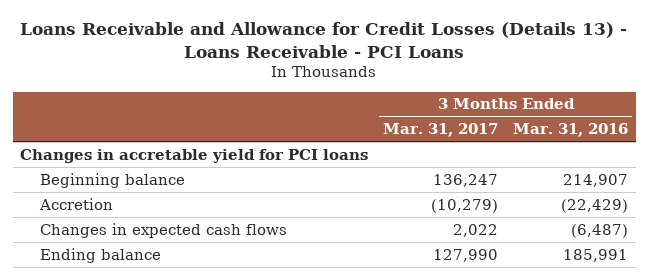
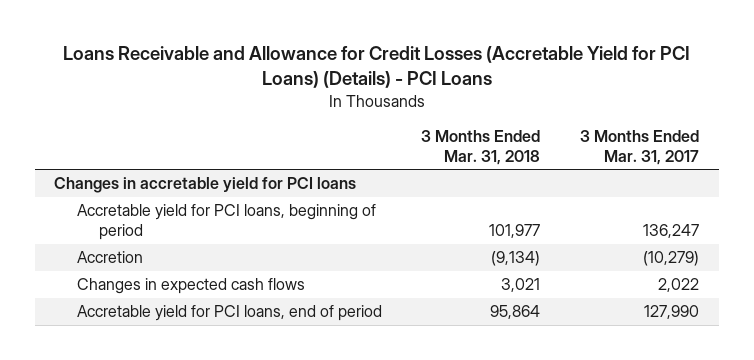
[20,22,628,58] Loans Receivable and Allowance for Credit Losses (Details 13) - Loans Receivable - PCI Loans -> [62,45,690,88] Loans Receivable and Allowance for Credit Losses (Accretable Yield for PCI Loans) (Details) - PCI Loans
[513,123,629,138] Mar. 31, 2016 -> none
none -> [421,130,541,165] 3 Months Ended Mar. 31, 2018
[39,172,185,188] Beginning balance -> [76,204,376,241] Accretable yield for PCI loans, beginning of period
[39,247,161,263] Ending balance -> [76,305,382,322] Accretable yield for PCI loans, end of period

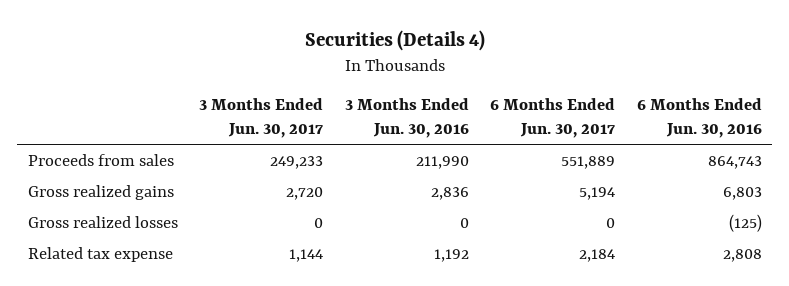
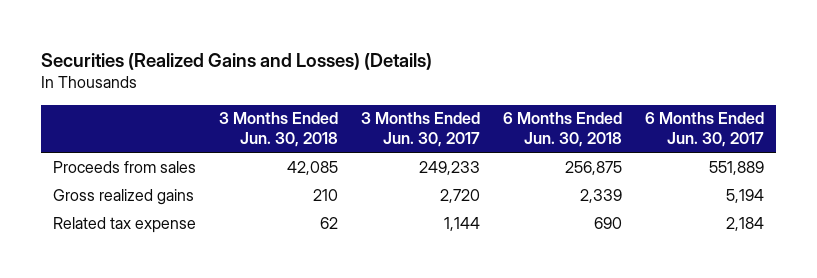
[304,29,485,51] Securities (Details 4) -> [41,52,433,70] Securities (Realized Gains and Losses) (Details)
[344,98,469,139] 3 Months Ended Jun. 30, 2016 -> none
[636,98,762,139] 6 Months Ended Jun. 30, 2016 -> none
none -> [219,112,339,148] 3 Months Ended Jun. 30, 2018
none -> [503,112,623,148] 6 Months Ended Jun. 30, 2018
[27,215,178,228] Gross realized losses -> none

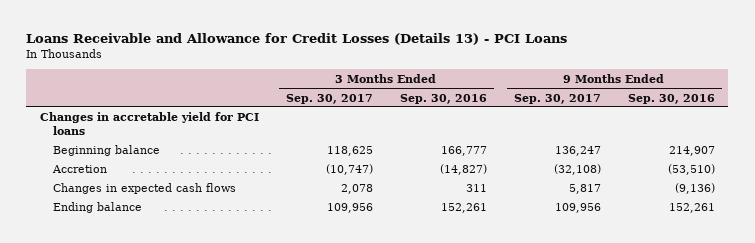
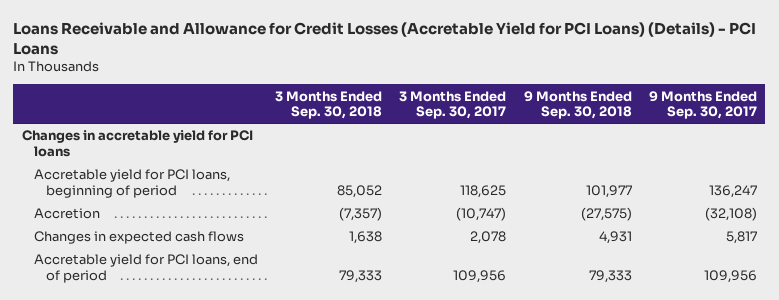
[26,33,568,46] Loans Receivable and Allowance for Credit Losses (Details 13) - PCI Loans -> [13,21,757,55] Loans Receivable and Allowance for Credit Losses (Accretable Yield for PCI Loans) (Details) - PCI Loans
[399,93,487,104] Sep. 30, 2016 -> none
[627,93,715,104] Sep. 30, 2016 -> none
none -> [275,90,383,120] 3 Months Ended Sep. 30, 2018
none -> [523,90,632,120] 9 Months Ended Sep. 30, 2018
[52,145,160,157] Beginning balance -> [33,169,230,198] Accretable yield for PCI loans, beginning of period
[52,202,142,214] Ending balance -> [33,254,258,283] Accretable yield for PCI loans, end of period

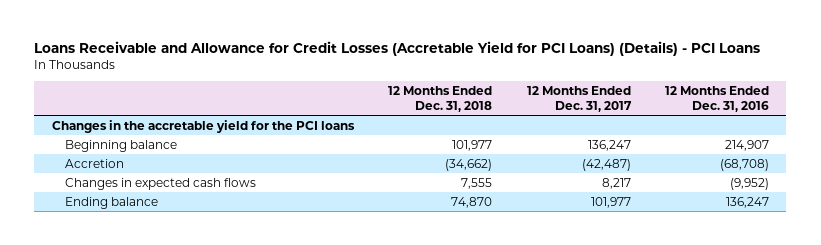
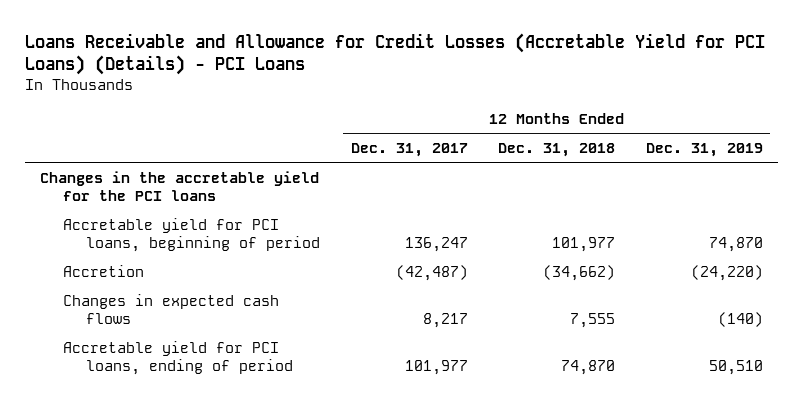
[665,85,770,112] 12 Months Ended Dec. 31, 2016 -> none
none -> [645,142,763,157] Dec. 31, 2019
[65,139,178,152] Beginning balance -> [63,217,321,252] Accretable yield for PCI loans, beginning of period
[65,196,159,209] Ending balance -> [63,340,294,375] Accretable yield for PCI loans, ending of period

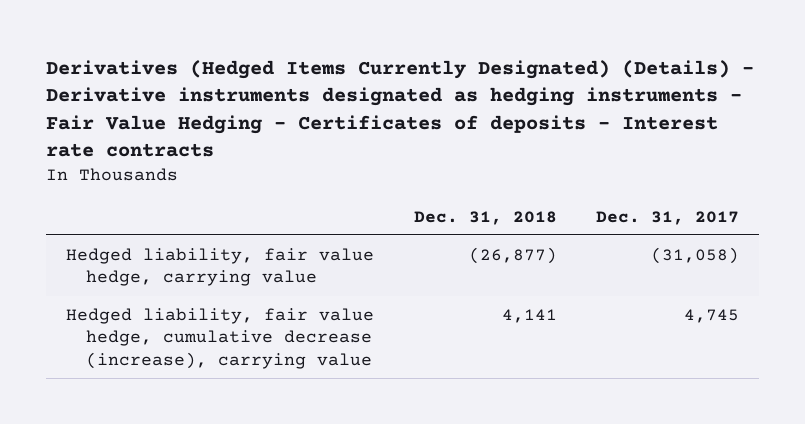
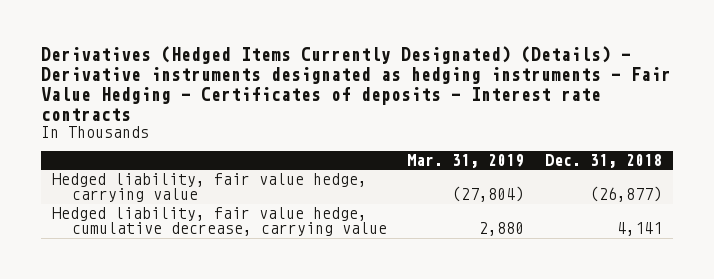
[596,210,740,225] Dec. 31, 2017 -> none
none -> [407,153,525,168] Mar. 31, 2019
[65,307,374,370] Hedged liability, fair value hedge, cumulative decrease (increase), carrying value -> [51,207,387,237] Hedged liability, fair value hedge, cumulative decrease, carrying value

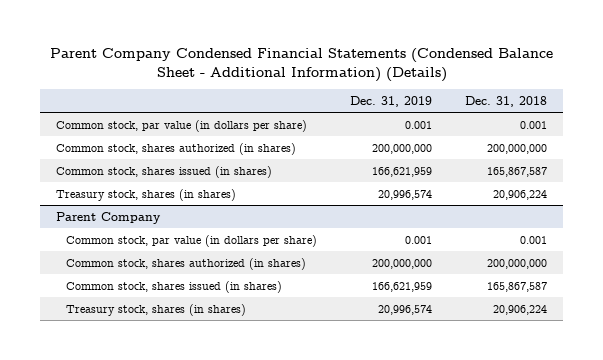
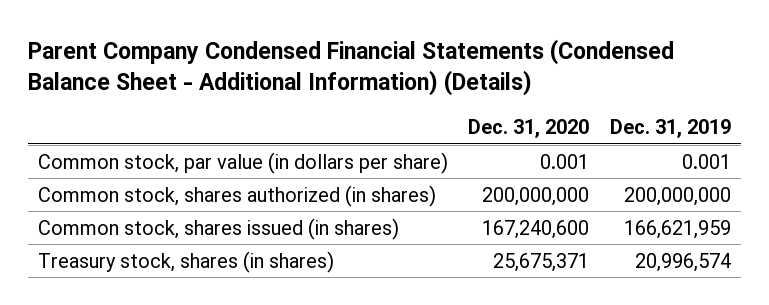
[464,95,547,107] Dec. 31, 2018 -> none
none -> [468,118,590,138] Dec. 31, 2020
[56,211,162,224] Parent Company -> none
[66,234,318,247] Common stock, par value (in dollars per share) -> none
[66,257,307,270] Common stock, shares authorized (in shares) -> none
[66,280,283,293] Common stock, shares issued (in shares) -> none
[66,303,247,316] Treasury stock, shares (in shares) -> none

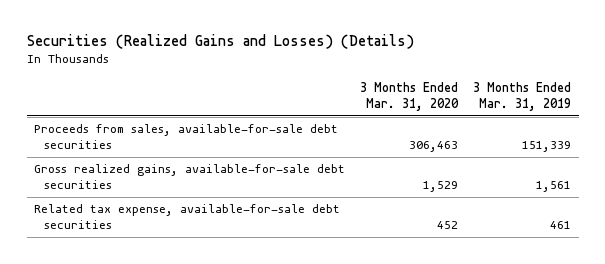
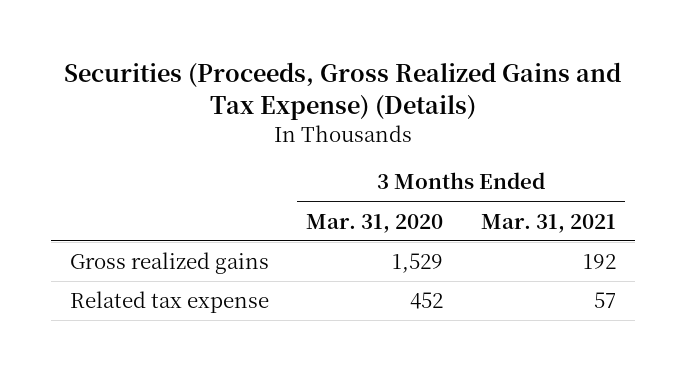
[26,34,414,50] Securities (Realized Gains and Losses) (Details) -> [63,62,621,121] Securities (Proceeds, Gross Realized Gains and Tax Expense) (Details)
[473,81,572,111] 3 Months Ended Mar. 31, 2019 -> none
none -> [480,213,616,233] Mar. 31, 2021
[34,124,339,150] Proceeds from sales, available-for-sale debt securities -> none
[34,164,346,190] Gross realized gains, available-for-sale debt securities -> [69,252,269,275] Gross realized gains
[34,204,341,230] Related tax expense, available-for-sale debt securities -> [69,291,269,314] Related tax expense

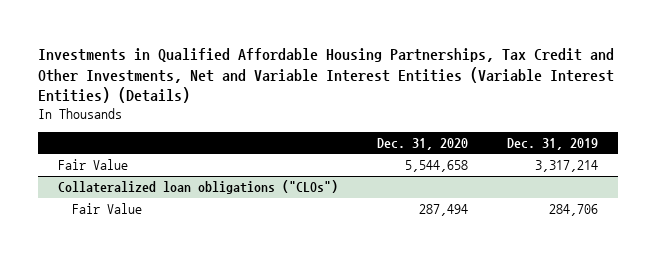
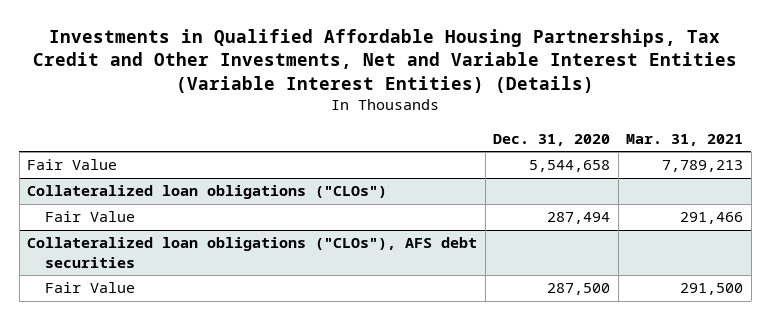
[506,137,598,150] Dec. 31, 2019 -> none
none -> [626,133,744,146] Mar. 31, 2021
none -> [27,237,478,268] Collateralized loan obligations ("CLOs"), AFS debt securities
none -> [45,282,136,294] Fair Value

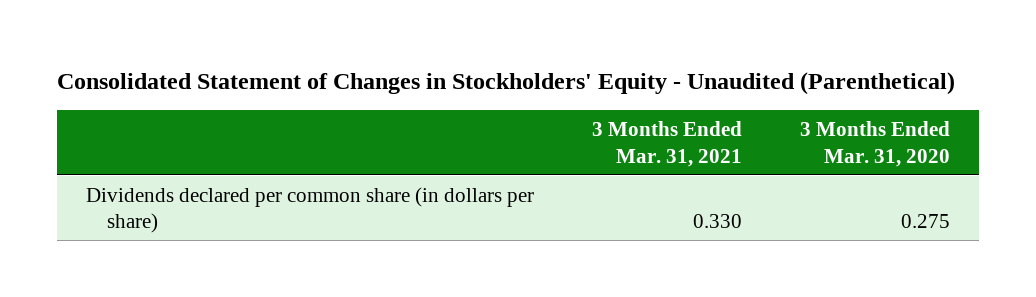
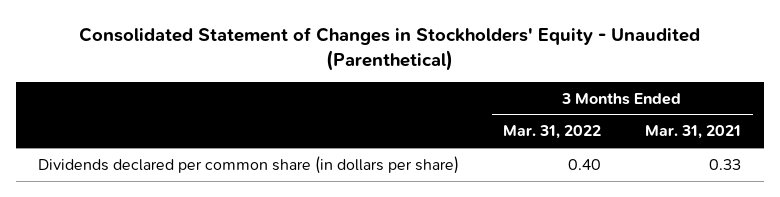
[799,120,950,167] 3 Months Ended Mar. 31, 2020 -> none
none -> [503,125,602,140] Mar. 31, 2022
[692,214,742,229] 0.330 -> [709,158,742,170] 0.33

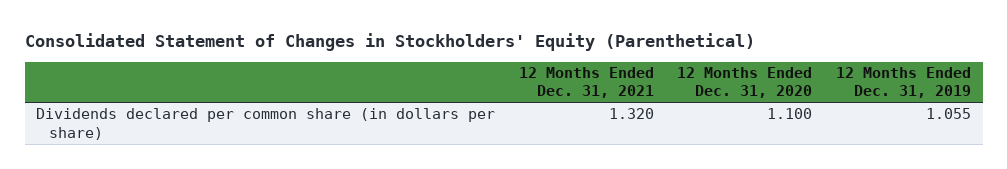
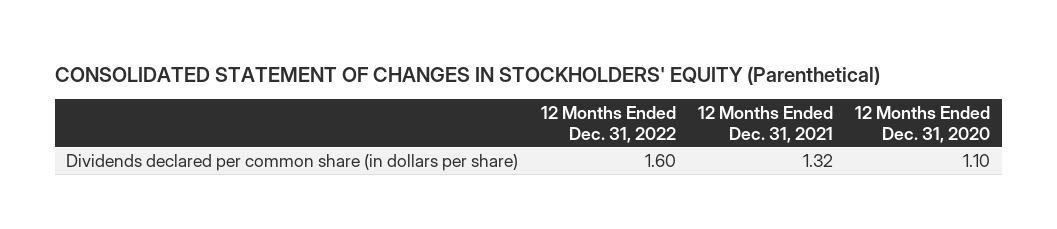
[24,33,755,52] Consolidated Statement of Changes in Stockholders' Equity (Parenthetical) -> [55,66,881,86] CONSOLIDATED STATEMENT OF CHANGES IN STOCKHOLDERS' EQUITY (Parenthetical)
[835,67,971,99] 12 Months Ended Dec. 31, 2019 -> none
none -> [540,105,676,144] 12 Months Ended Dec. 31, 2022
[608,108,654,120] 1.320 -> [803,154,834,168] 1.32
[767,108,813,120] 1.100 -> [963,154,991,168] 1.10

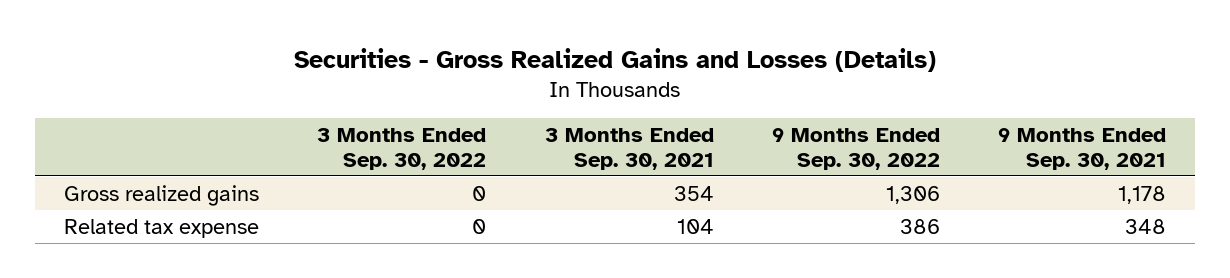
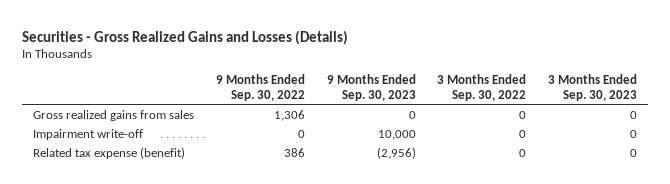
[544,127,714,170] 3 Months Ended Sep. 30, 2021 -> none
[997,127,1166,170] 9 Months Ended Sep. 30, 2021 -> none
none -> [326,74,416,101] 9 Months Ended Sep. 30, 2023
none -> [548,74,638,101] 3 Months Ended Sep. 30, 2023
[64,184,260,206] Gross realized gains -> [33,109,195,121] Gross realized gains from sales
none -> [33,128,144,140] Impairment write-off
[64,218,260,238] Related tax expense -> [33,146,186,159] Related tax expense (benefit)

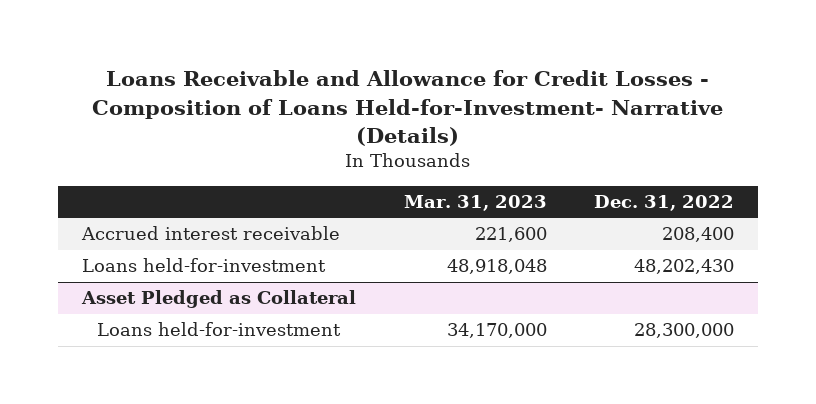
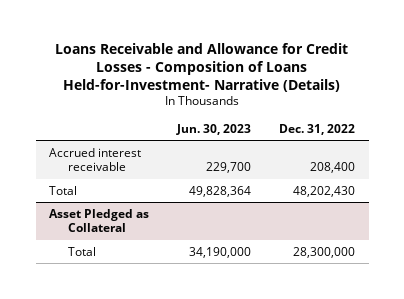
[403,195,547,212] Mar. 31, 2023 -> none
none -> [176,123,252,135] Jun. 30, 2023
[82,258,327,273] Loans held-for-investment -> [49,185,78,195] Total
[97,322,342,337] Loans held-for-investment -> [67,246,96,256] Total

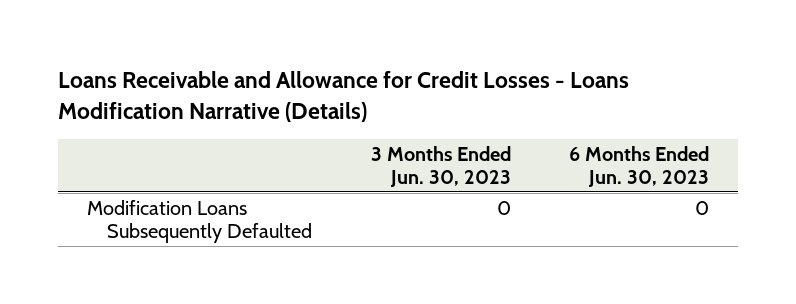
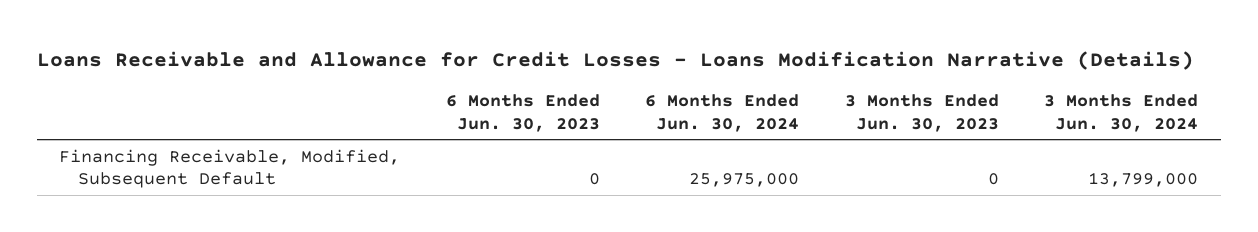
none -> [645,94,800,132] 6 Months Ended Jun. 30, 2024
none -> [1044,94,1199,132] 3 Months Ended Jun. 30, 2024
[86,199,313,244] Modification Loans Subsequently Defaulted -> [59,148,401,189] Financing Receivable, Modified, Subsequent Default

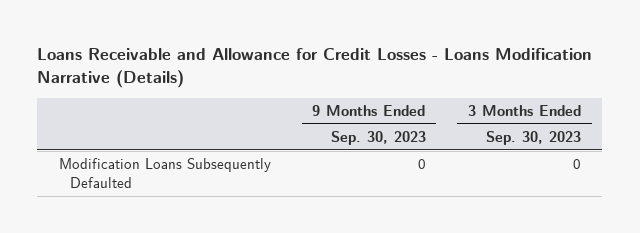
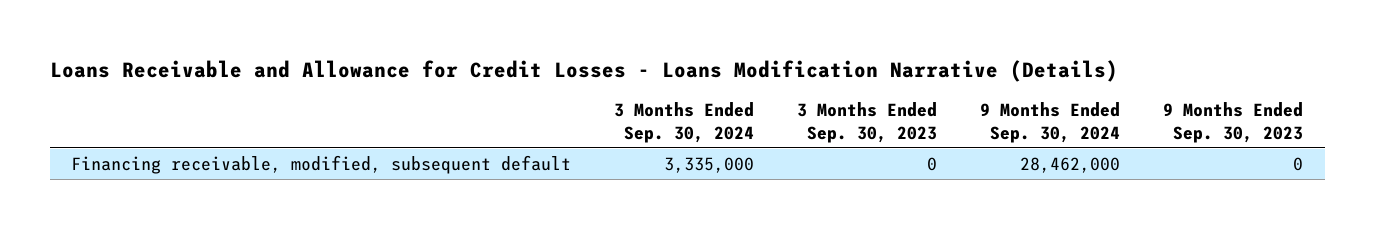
none -> [614,102,755,143] 3 Months Ended Sep. 30, 2024
none -> [980,102,1121,143] 9 Months Ended Sep. 30, 2024
[58,158,271,188] Modification Loans Subsequently Defaulted -> [71,155,572,175] Financing receivable, modified, subsequent default

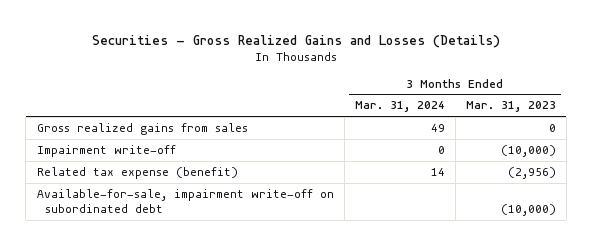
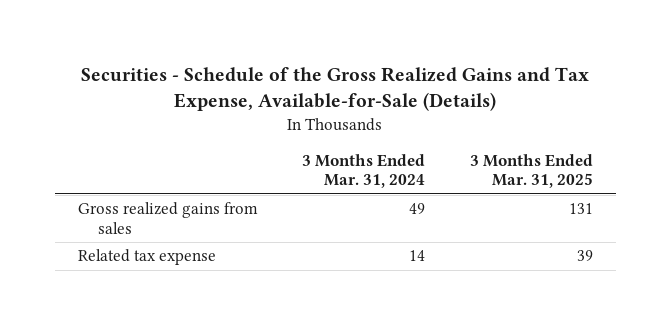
[92,34,501,48] Securities - Gross Realized Gains and Losses (Details) -> [81,67,590,112] Securities - Schedule of the Gross Realized Gains and Tax Expense, Available-for-Sale (Details)
[465,101,556,113] Mar. 31, 2023 -> none
none -> [470,153,594,189] 3 Months Ended Mar. 31, 2025
[36,144,176,157] Impairment write-off -> none
[36,188,334,213] Available-for-sale, impairment write-off on subordinated debt -> none
[36,166,238,179] Related tax expense (benefit) -> [77,249,216,266] Related tax expense

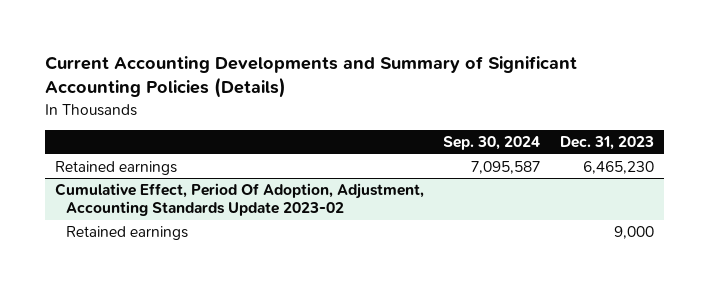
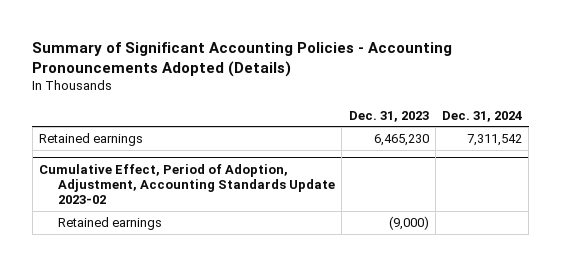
[44,55,577,99] Current Accounting Developments and Summary of Significant Accounting Policies (Details) -> [32,41,453,77] Summary of Significant Accounting Policies - Accounting Pronouncements Adopted (Details)
[443,136,541,151] Sep. 30, 2024 -> none
none -> [442,110,523,122] Dec. 31, 2024
[54,183,424,217] Cumulative Effect, Period Of Adoption, Adjustment, Accounting Standards Update 2023-02 -> [38,163,336,205] Cumulative Effect, Period of Adoption, Adjustment, Accounting Standards Update 2023-02
[614,226,655,240] 9,000 -> [388,216,429,231] (9,000)

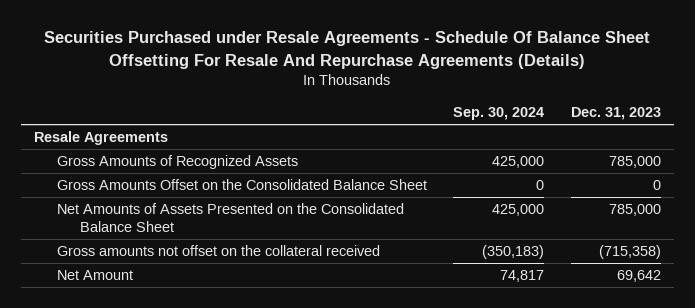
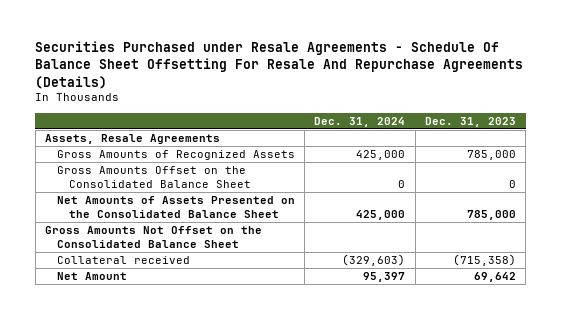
[453,107,545,121] Sep. 30, 2024 -> none
none -> [314,116,406,127] Dec. 31, 2024
[33,131,168,146] Resale Agreements -> [44,134,220,145] Assets, Resale Agreements
none -> [44,226,262,248] Gross Amounts Not Offset on the Consolidated Balance Sheet
[57,245,381,257] Gross amounts not offset on the collateral received -> [56,256,190,265] Collateral received

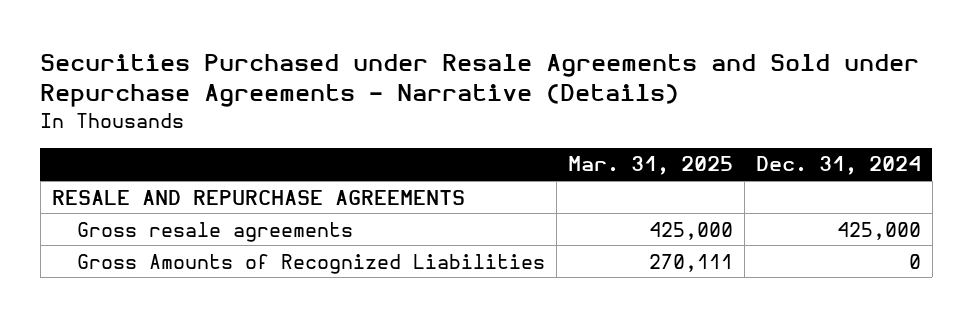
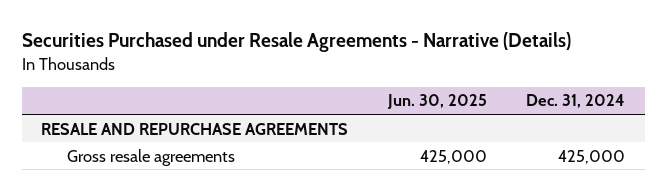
[40,53,920,108] Securities Purchased under Resale Agreements and Sold under Repurchase Agreements - Narrative (Details) -> [21,32,571,53] Securities Purchased under Resale Agreements - Narrative (Details)
[567,156,733,176] Mar. 31, 2025 -> none
none -> [386,94,487,110] Jun. 30, 2025
[76,253,545,274] Gross Amounts of Recognized Liabilities -> none

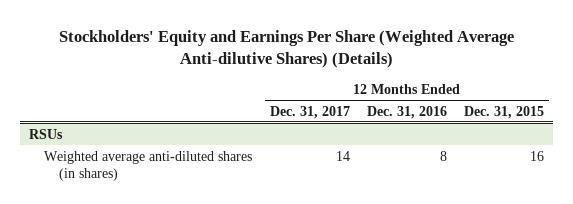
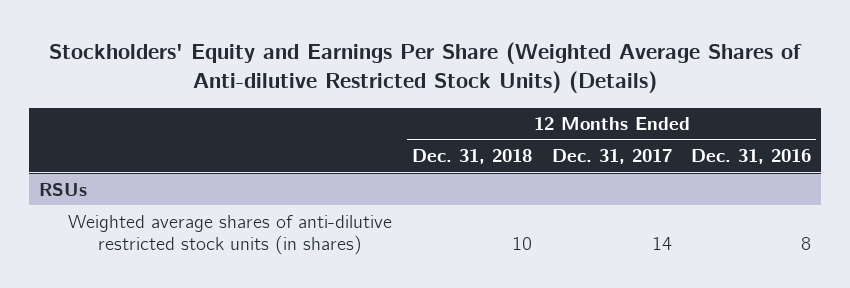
[58,30,514,69] Stockholders' Equity and Earnings Per Share (Weighted Average Anti-dilutive Shares) (Details) -> [49,41,803,94] Stockholders' Equity and Earnings Per Share (Weighted Average Shares of Anti-dilutive Restricted Stock Units) (Details)
[464,105,545,119] Dec. 31, 2015 -> none
none -> [412,149,533,165] Dec. 31, 2018
[44,150,253,181] Weighted average anti-diluted shares (in shares) -> [68,214,393,256] Weighted average shares of anti-dilutive restricted stock units (in shares)

